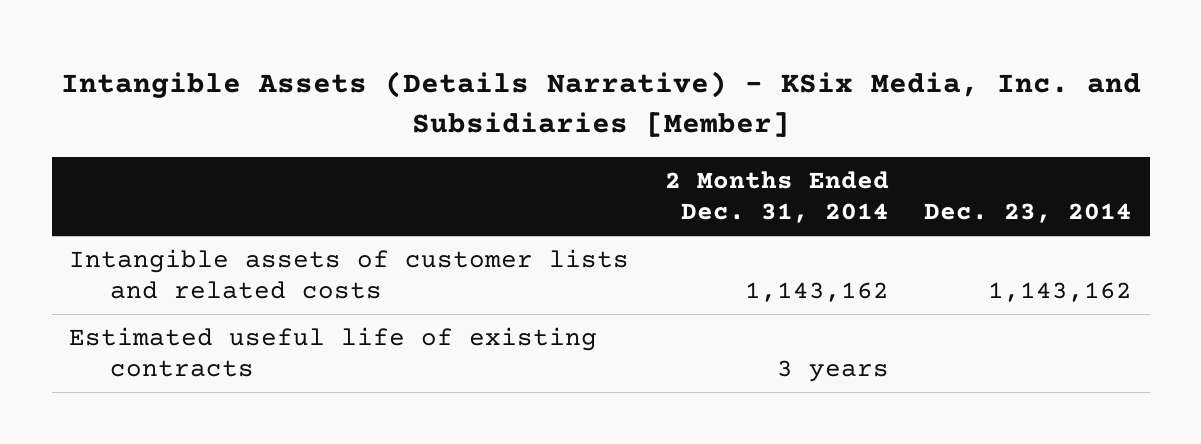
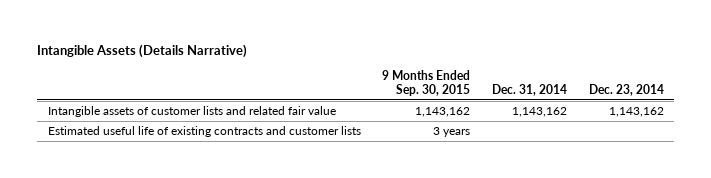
[60,70,1141,137] Intangible Assets (Details Narrative) - KSix Media, Inc. and Subsidiaries [Member] -> [36,43,247,58] Intangible Assets (Details Narrative)
[664,171,889,224] 2 Months Ended Dec. 31, 2014 -> none
none -> [382,70,471,96] 9 Months Ended Sep. 30, 2015
none -> [491,83,567,96] Dec. 31, 2014
[69,248,630,299] Intangible assets of customer lists and related costs -> [47,106,336,118] Intangible assets of customer lists and related fair value
[69,326,598,377] Estimated useful life of existing contracts -> [47,126,361,138] Estimated useful life of existing contracts and customer lists

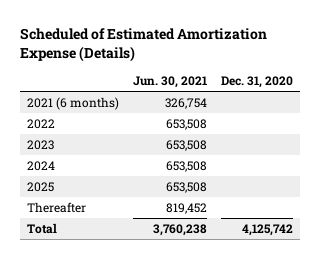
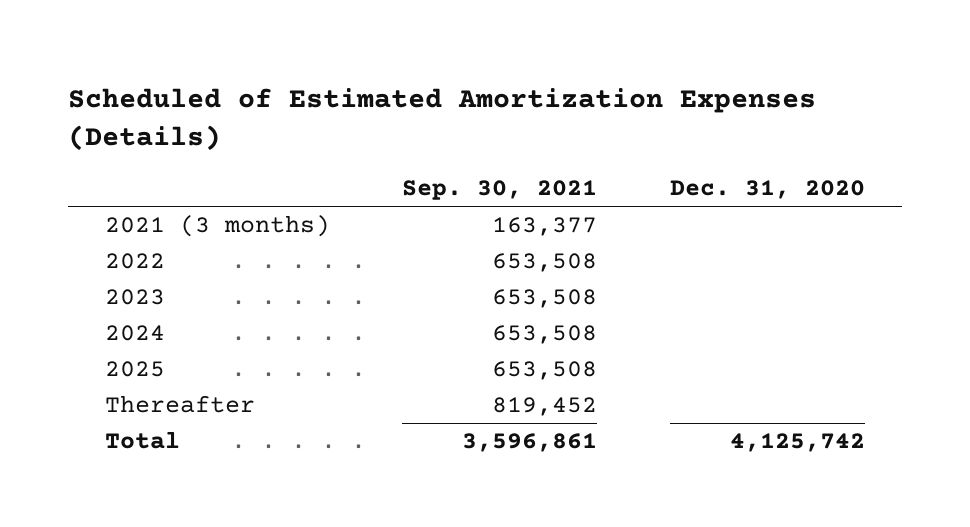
[20,27,268,62] Scheduled of Estimated Amortization Expense (Details) -> [68,87,817,152] Scheduled of Estimated Amortization Expenses (Details)
[133,76,208,89] Jun. 30, 2021 -> none
none -> [402,180,598,201] Sep. 30, 2021
[27,97,120,111] 2021 (6 months) -> [104,215,330,238] 2021 (3 months)

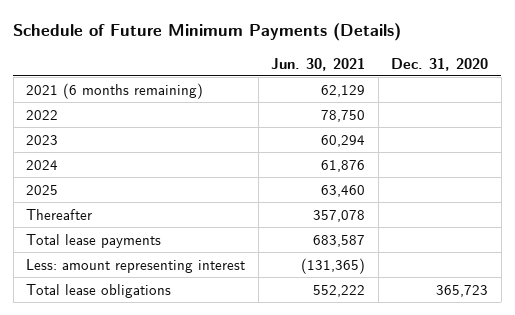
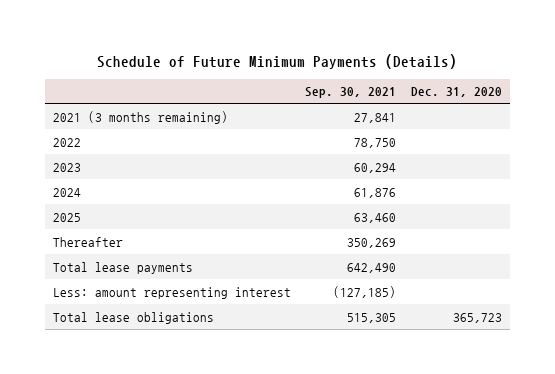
[271,57,366,71] Jun. 30, 2021 -> none
none -> [305,87,397,99] Sep. 30, 2021
[26,82,204,99] 2021 (6 months remaining) -> [52,110,228,124] 2021 (3 months remaining)

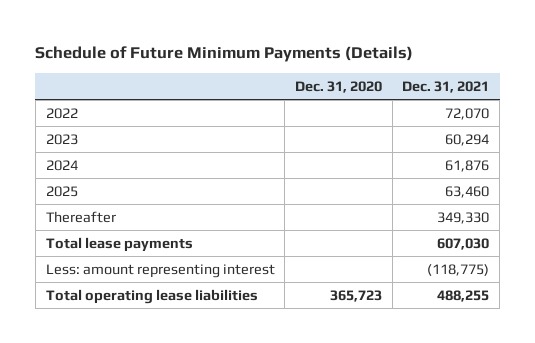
[305,87,397,99] Sep. 30, 2021 -> none
none -> [402,80,490,93] Dec. 31, 2021
[52,110,228,124] 2021 (3 months remaining) -> none
[52,311,214,324] Total lease obligations -> [45,288,258,304] Total operating lease liabilities

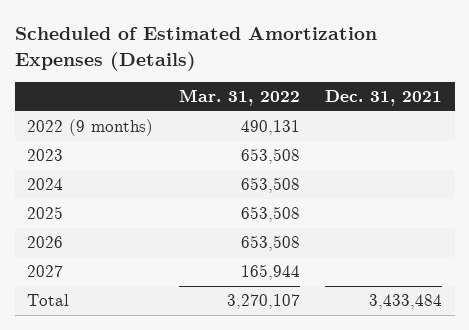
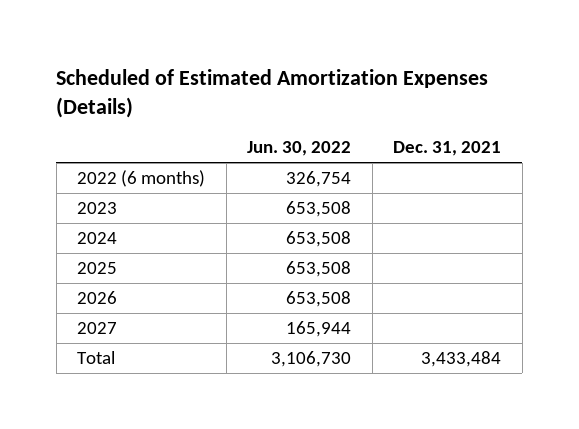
[178,89,300,107] Mar. 31, 2022 -> none
none -> [247,141,352,157] Jun. 30, 2022
[27,118,154,136] 2022 (9 months) -> [77,170,206,188] 2022 (6 months)

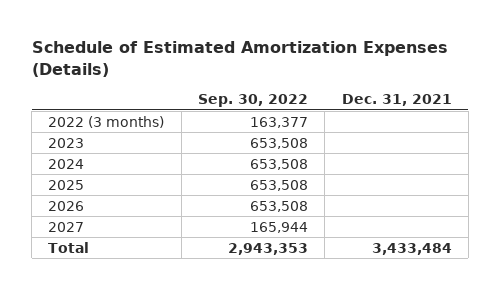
[56,68,489,118] Scheduled of Estimated Amortization Expenses (Details) -> [31,41,448,77] Schedule of Estimated Amortization Expenses (Details)
[247,141,352,157] Jun. 30, 2022 -> none
none -> [198,94,309,108] Sep. 30, 2022
[77,170,206,188] 2022 (6 months) -> [48,115,165,128] 2022 (3 months)

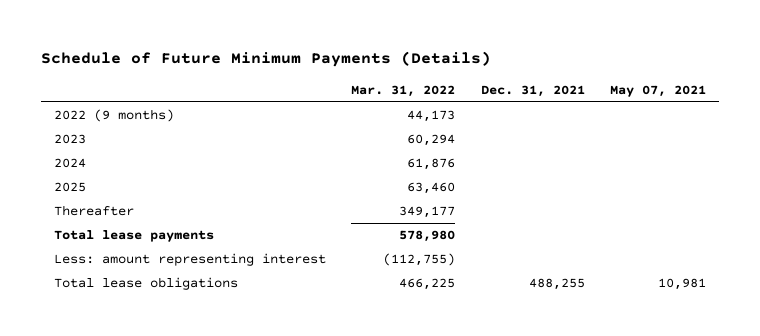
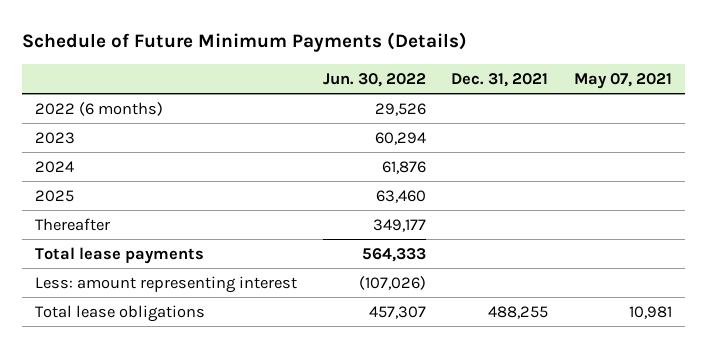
[351,84,456,97] Mar. 31, 2022 -> none
none -> [322,72,426,87] Jun. 30, 2022
[54,109,175,123] 2022 (9 months) -> [34,101,163,116] 2022 (6 months)

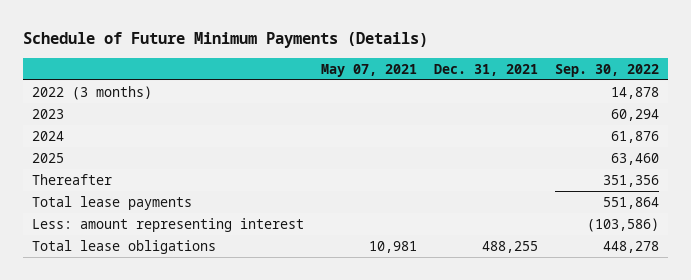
[322,72,426,87] Jun. 30, 2022 -> none
none -> [555,63,660,77] Sep. 30, 2022
[34,101,163,116] 2022 (6 months) -> [31,85,152,100] 2022 (3 months)

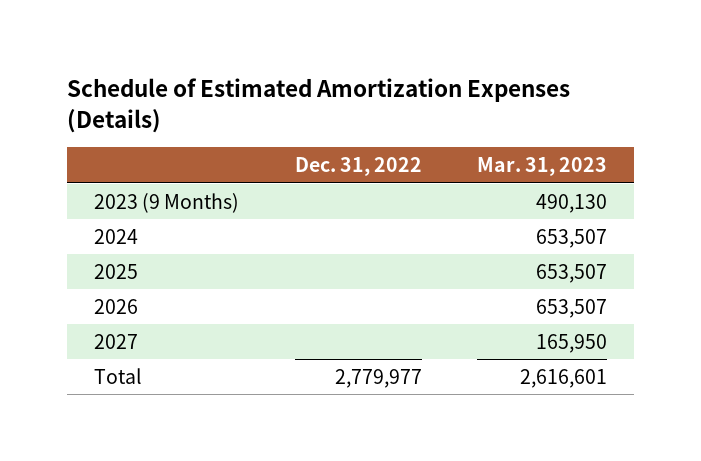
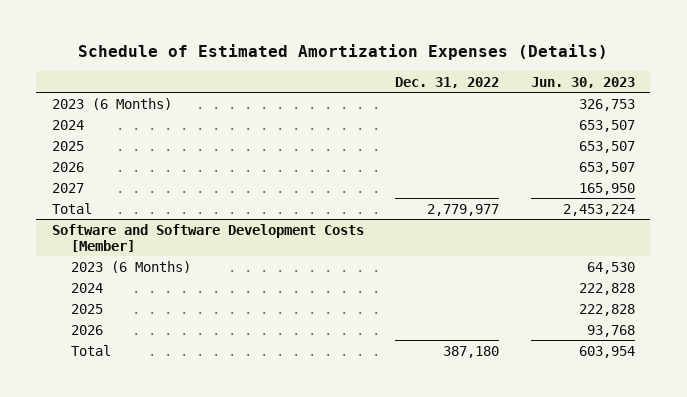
[476,157,607,177] Mar. 31, 2023 -> none
none -> [530,76,635,88] Jun. 30, 2023
[94,192,240,213] 2023 (9 Months) -> [51,97,172,110] 2023 (6 Months)
none -> [51,223,364,252] Software and Software Development Costs [Member]
none -> [71,260,192,273] 2023 (6 Months)
none -> [71,282,104,293] 2024
none -> [71,303,104,314] 2025
none -> [71,324,104,335] 2026
none -> [71,344,112,356] Total

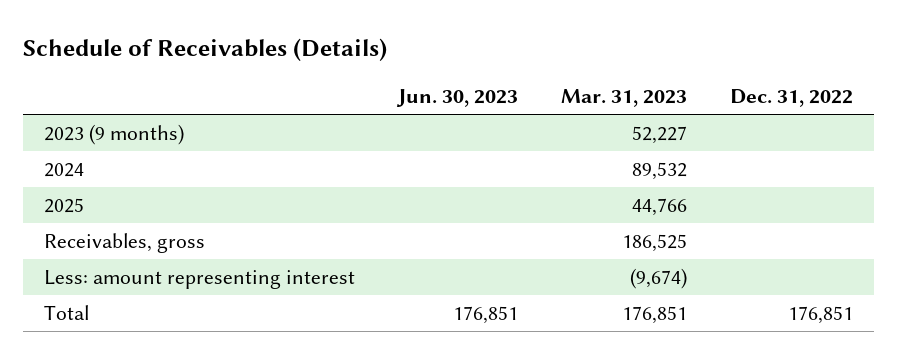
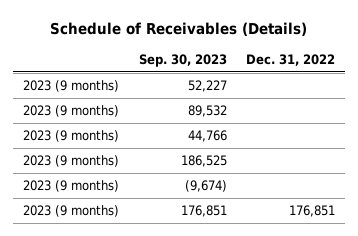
[396,89,519,108] Jun. 30, 2023 -> none
[561,89,688,108] Mar. 31, 2023 -> none
none -> [138,54,227,68] Sep. 30, 2023
[44,163,85,178] 2024 -> [23,105,120,118] 2023 (9 months)
[44,198,85,214] 2025 -> [23,130,120,143] 2023 (9 months)
[44,233,206,254] Receivables, gross -> [23,155,120,168] 2023 (9 months)
[44,270,356,290] Less: amount representing interest -> [23,180,120,193] 2023 (9 months)
[44,305,90,321] Total -> [23,205,120,218] 2023 (9 months)

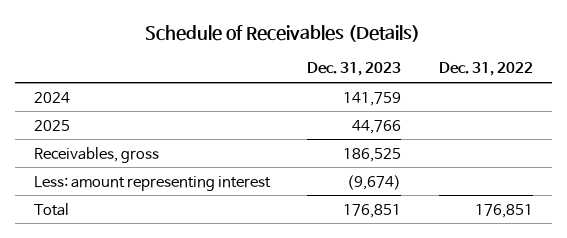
[138,54,227,68] Sep. 30, 2023 -> none
none -> [307,62,402,77] Dec. 31, 2023
[23,80,120,93] 2023 (9 months) -> none
[23,105,120,118] 2023 (9 months) -> [33,91,70,103] 2024
[23,130,120,143] 2023 (9 months) -> [33,119,70,131] 2025
[23,155,120,168] 2023 (9 months) -> [33,146,159,163] Receivables, gross
[23,180,120,193] 2023 (9 months) -> [33,175,271,191] Less: amount representing interest
[23,205,120,218] 2023 (9 months) -> [33,202,69,216] Total

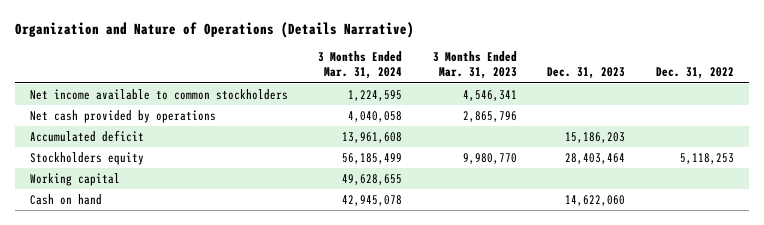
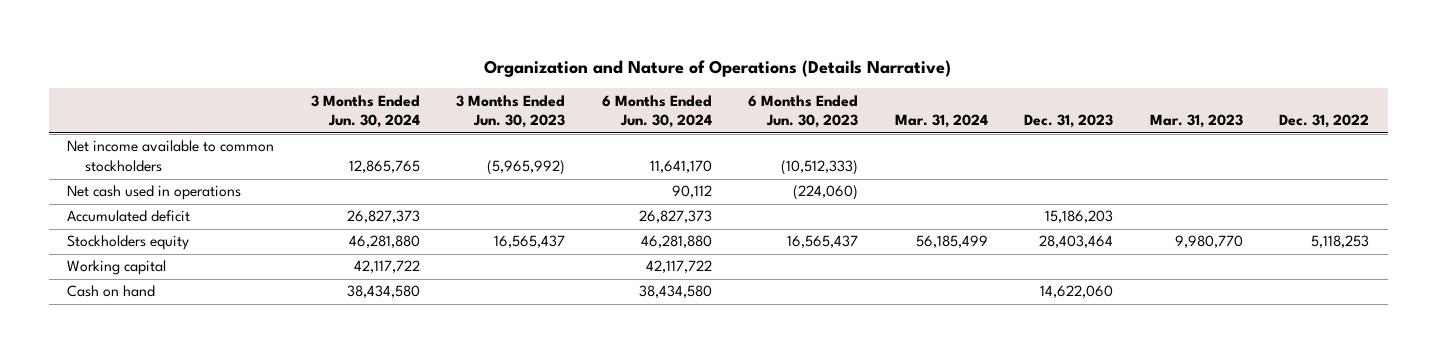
[318,51,403,80] 3 Months Ended Mar. 31, 2024 -> none
[432,51,517,80] 3 Months Ended Mar. 31, 2023 -> none
none -> [310,94,420,129] 3 Months Ended Jun. 30, 2024
none -> [456,94,566,129] 3 Months Ended Jun. 30, 2023
none -> [601,94,712,129] 6 Months Ended Jun. 30, 2024
none -> [748,94,859,129] 6 Months Ended Jun. 30, 2023
none -> [894,114,988,129] Mar. 31, 2024
none -> [1149,114,1243,129] Mar. 31, 2023
[29,109,216,123] Net cash provided by operations -> [66,185,241,201] Net cash used in operations

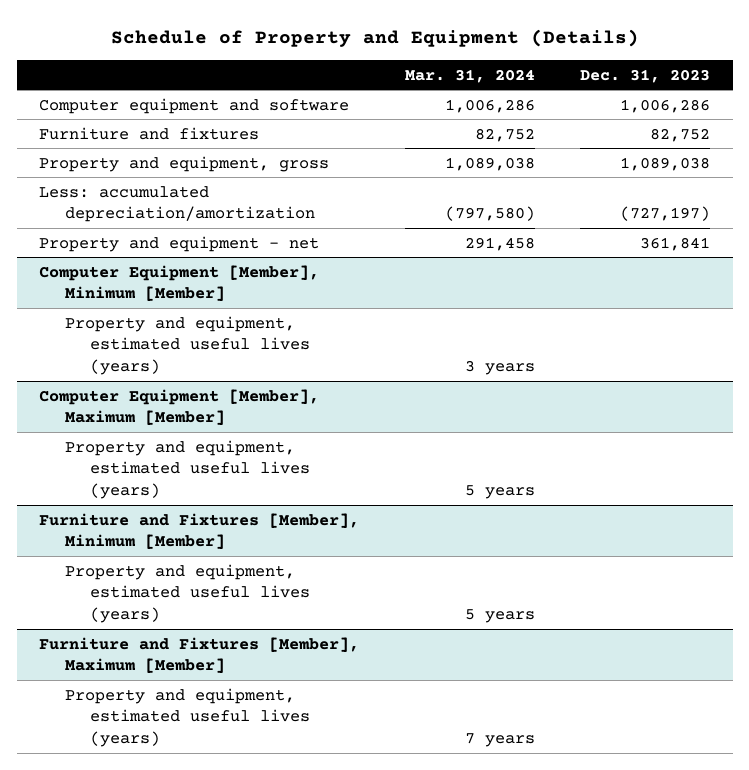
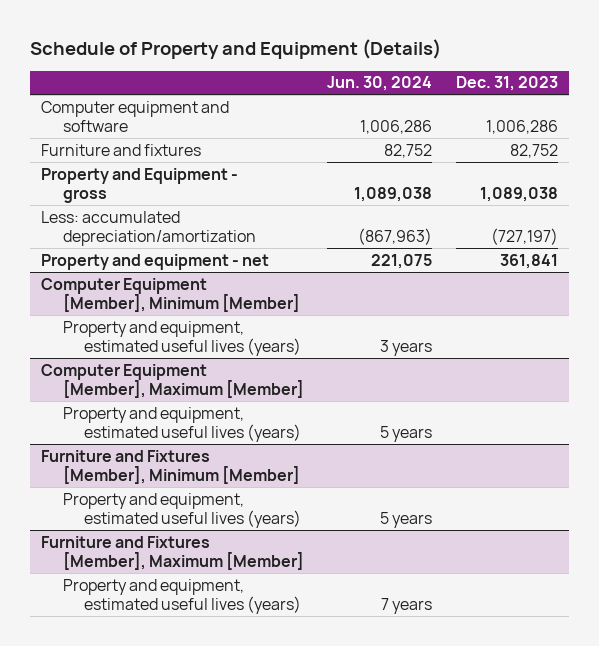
[404,68,535,83] Mar. 31, 2024 -> none
none -> [327,76,433,92] Jun. 30, 2024
[39,155,330,172] Property and equipment, gross -> [41,167,239,203] Property and Equipment - gross

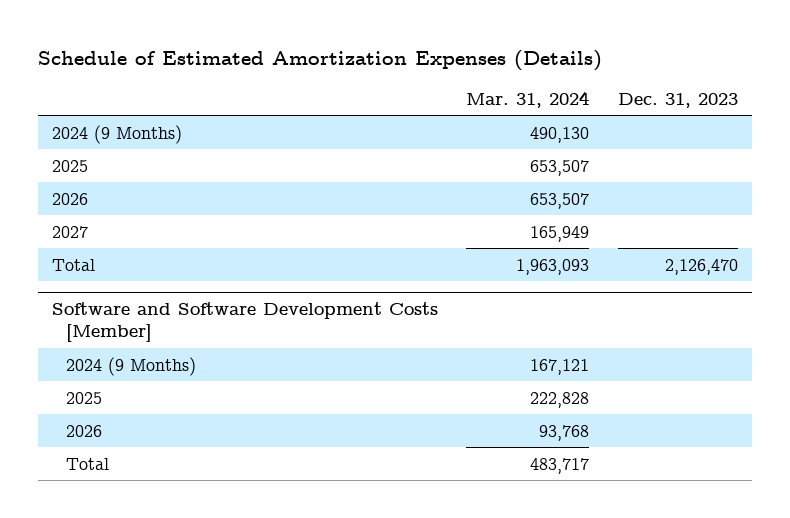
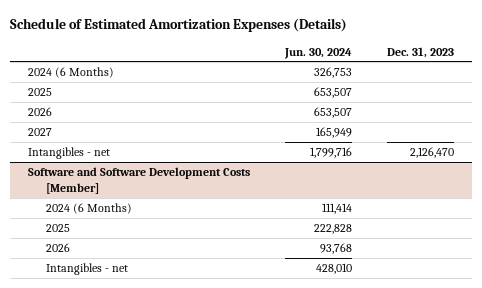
[466,90,590,108] Mar. 31, 2024 -> none
none -> [283,47,352,59] Jun. 30, 2024
[51,124,182,144] 2024 (9 Months) -> [27,67,114,79] 2024 (6 Months)
[51,258,95,271] Total -> [27,147,110,160] Intangibles - net
[66,356,197,376] 2024 (9 Months) -> [45,203,132,215] 2024 (6 Months)
[66,457,110,470] Total -> [45,263,128,276] Intangibles - net

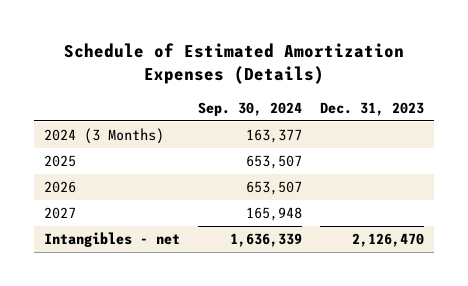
[283,47,352,59] Jun. 30, 2024 -> none
none -> [197,101,302,116] Sep. 30, 2024
[27,67,114,79] 2024 (6 Months) -> [43,128,164,145] 2024 (3 Months)
[27,167,250,194] Software and Software Development Costs [Member] -> none
[45,203,132,215] 2024 (6 Months) -> none
[45,224,70,233] 2025 -> none
[45,243,70,253] 2026 -> none
[45,263,128,276] Intangibles - net -> none

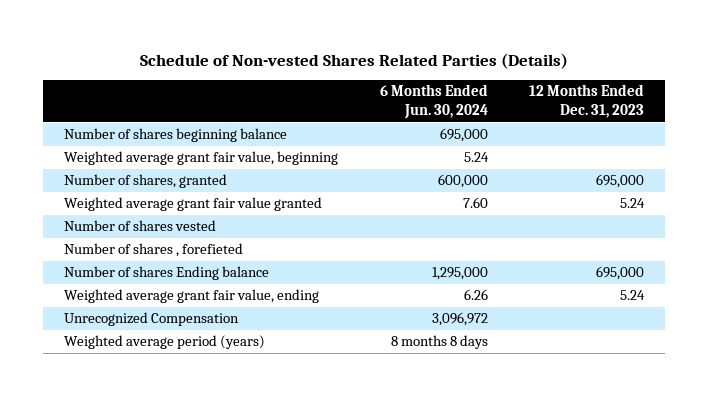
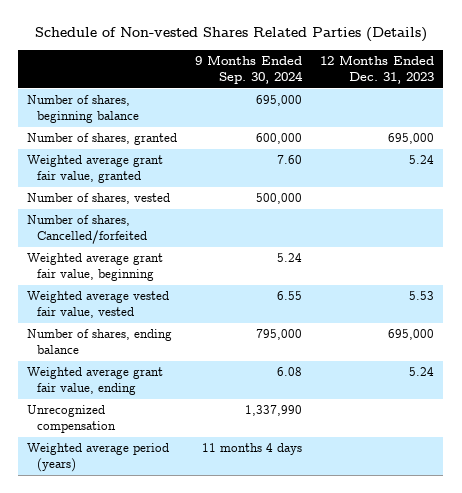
[379,84,488,120] 6 Months Ended Jun. 30, 2024 -> none
none -> [195,55,304,85] 9 Months Ended Sep. 30, 2024
[64,128,288,143] Number of shares beginning balance -> [27,95,140,124] Number of shares, beginning balance
[64,197,323,212] Weighted average grant fair value granted -> [27,155,164,184] Weighted average grant fair value, granted
[64,220,217,232] Number of shares vested -> [27,193,171,205] Number of shares, vested
[64,243,244,258] Number of shares , forefieted -> [27,215,148,245] Number of shares, Cancelled/forfeited
[64,151,339,166] Weighted average grant fair value, beginning -> [27,253,164,282] Weighted average grant fair value, beginning
none -> [27,291,170,319] Weighted average vested fair value, vested
[64,266,270,281] Number of shares Ending balance -> [27,329,173,355] Number of shares, ending balance
[64,312,240,327] Unrecognized Compensation -> [27,405,117,434] Unrecognized compensation

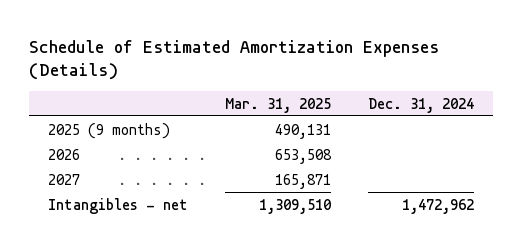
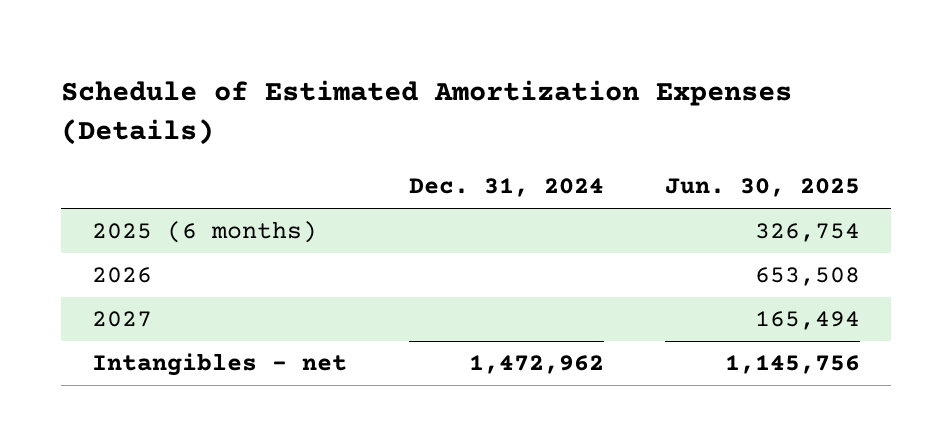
[224,97,331,113] Mar. 31, 2025 -> none
none -> [665,178,861,198] Jun. 30, 2025
[47,122,170,139] 2025 (9 months) -> [91,221,317,244] 2025 (6 months)

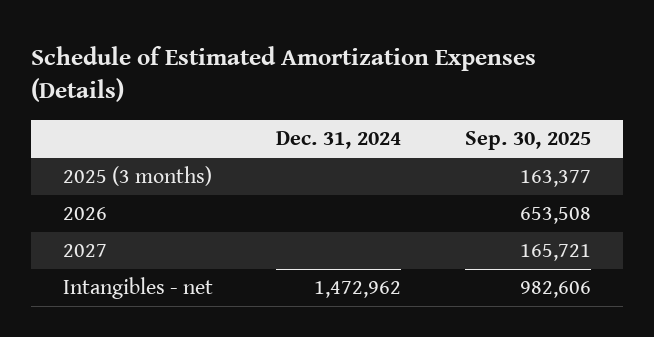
[665,178,861,198] Jun. 30, 2025 -> none
none -> [464,131,591,151] Sep. 30, 2025
[91,221,317,244] 2025 (6 months) -> [62,166,212,187] 2025 (3 months)

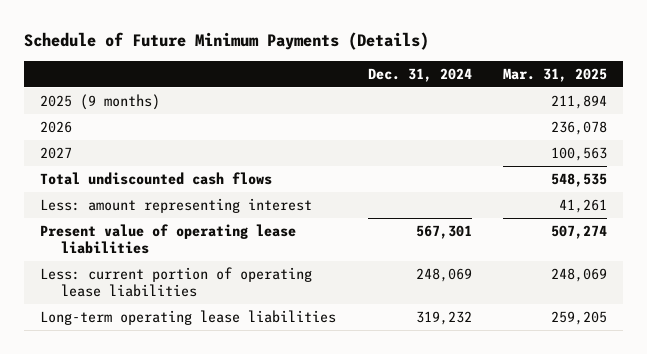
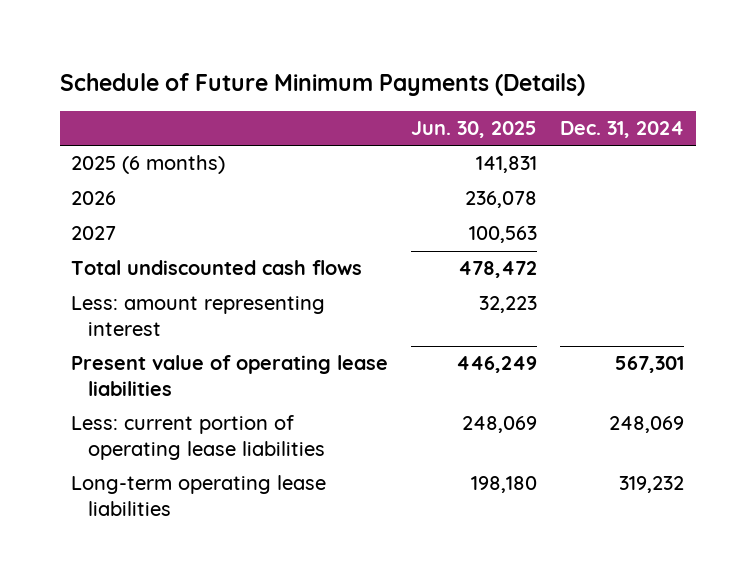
[503,67,608,82] Mar. 31, 2025 -> none
none -> [411,121,538,139] Jun. 30, 2025
[39,94,160,111] 2025 (9 months) -> [71,155,226,175] 2025 (6 months)

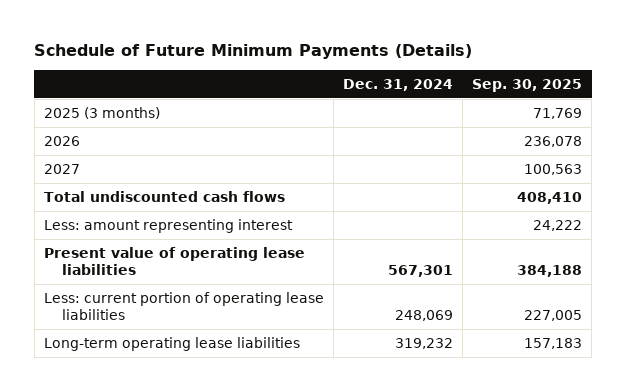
[411,121,538,139] Jun. 30, 2025 -> none
none -> [472,78,583,92] Sep. 30, 2025
[71,155,226,175] 2025 (6 months) -> [43,107,160,120] 2025 (3 months)

